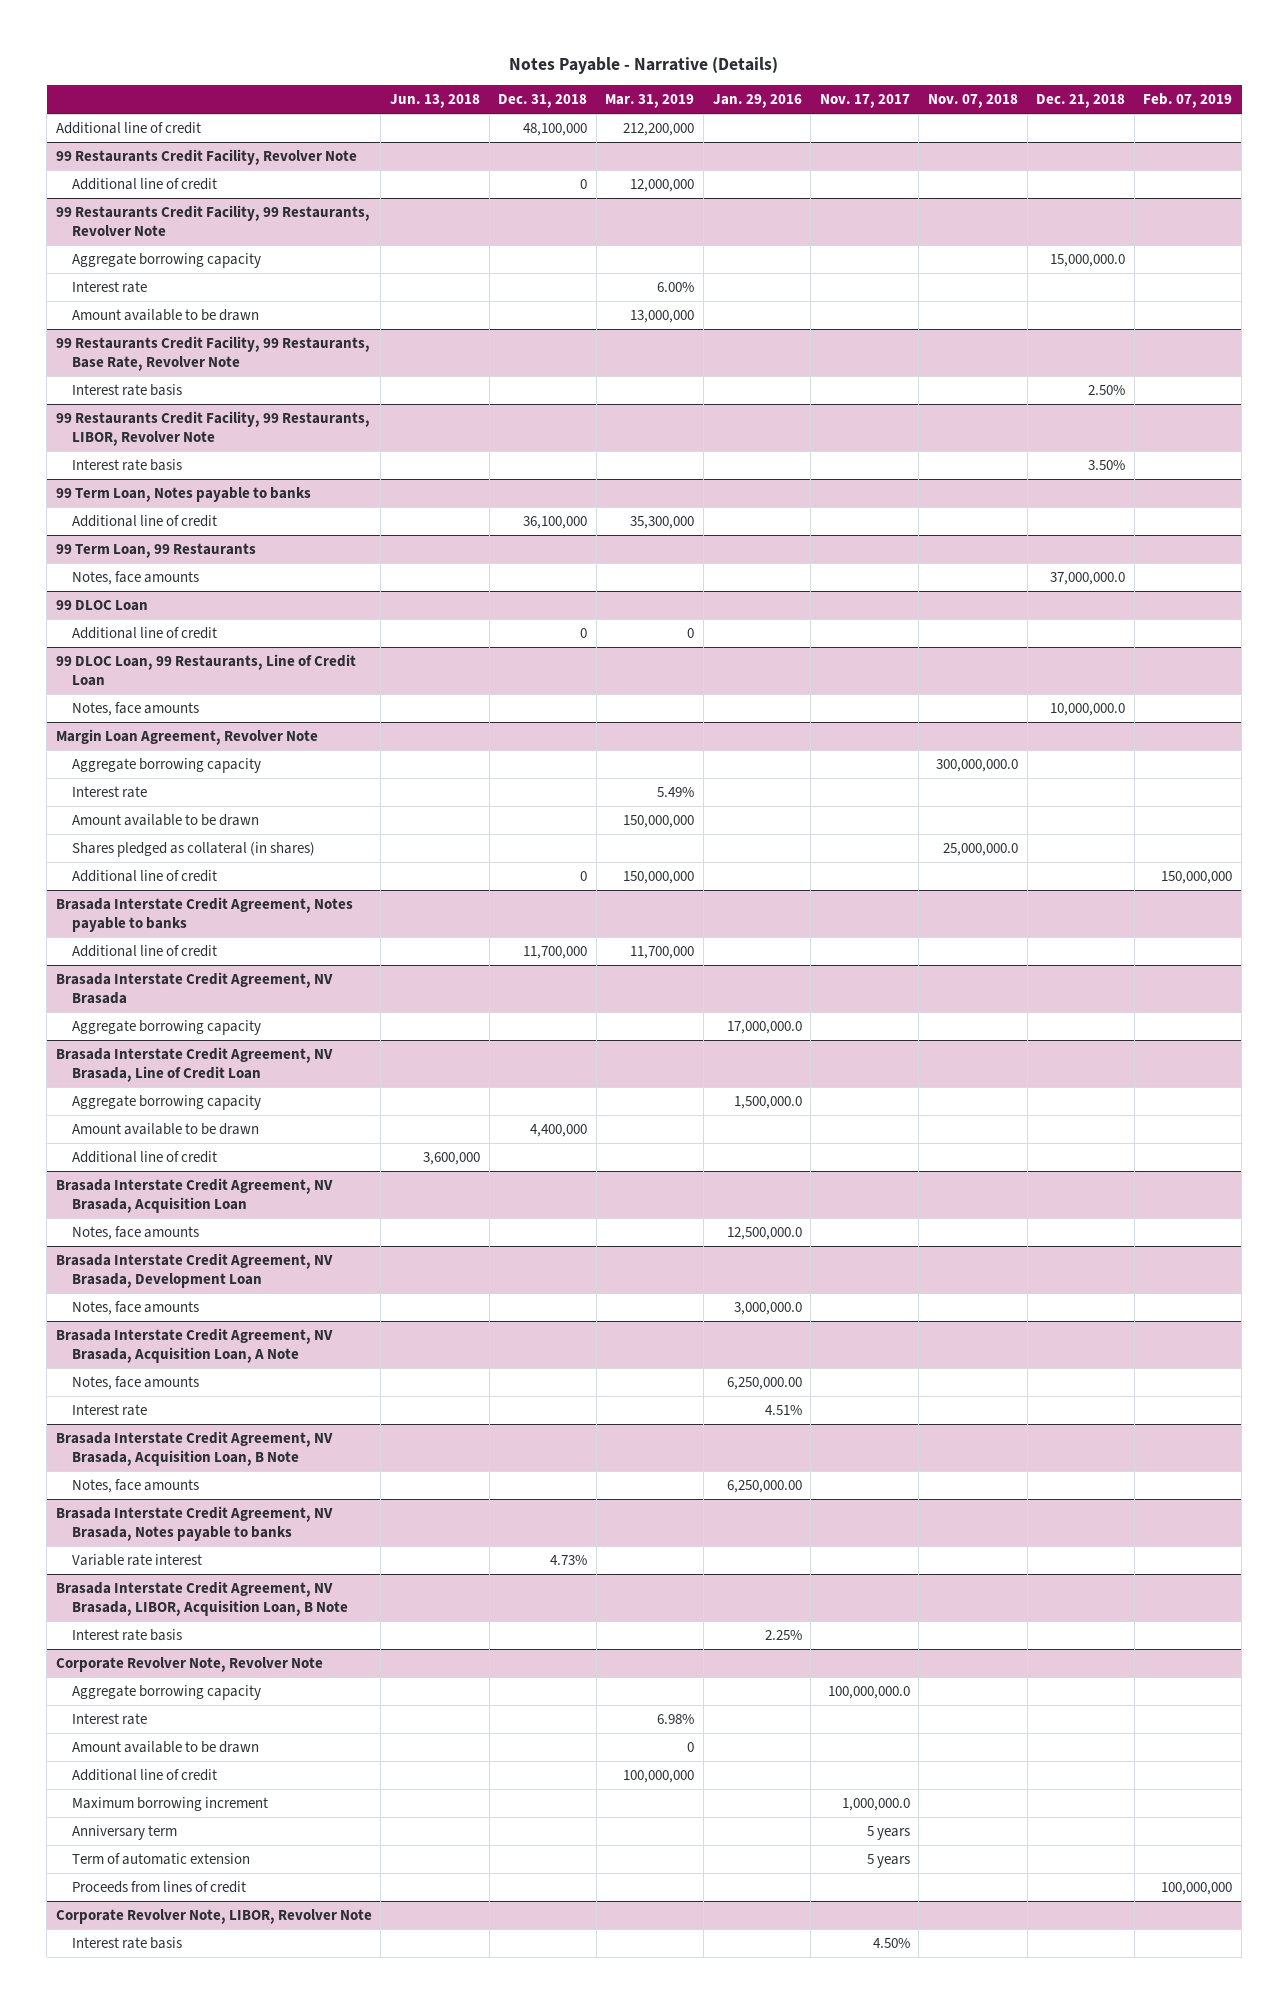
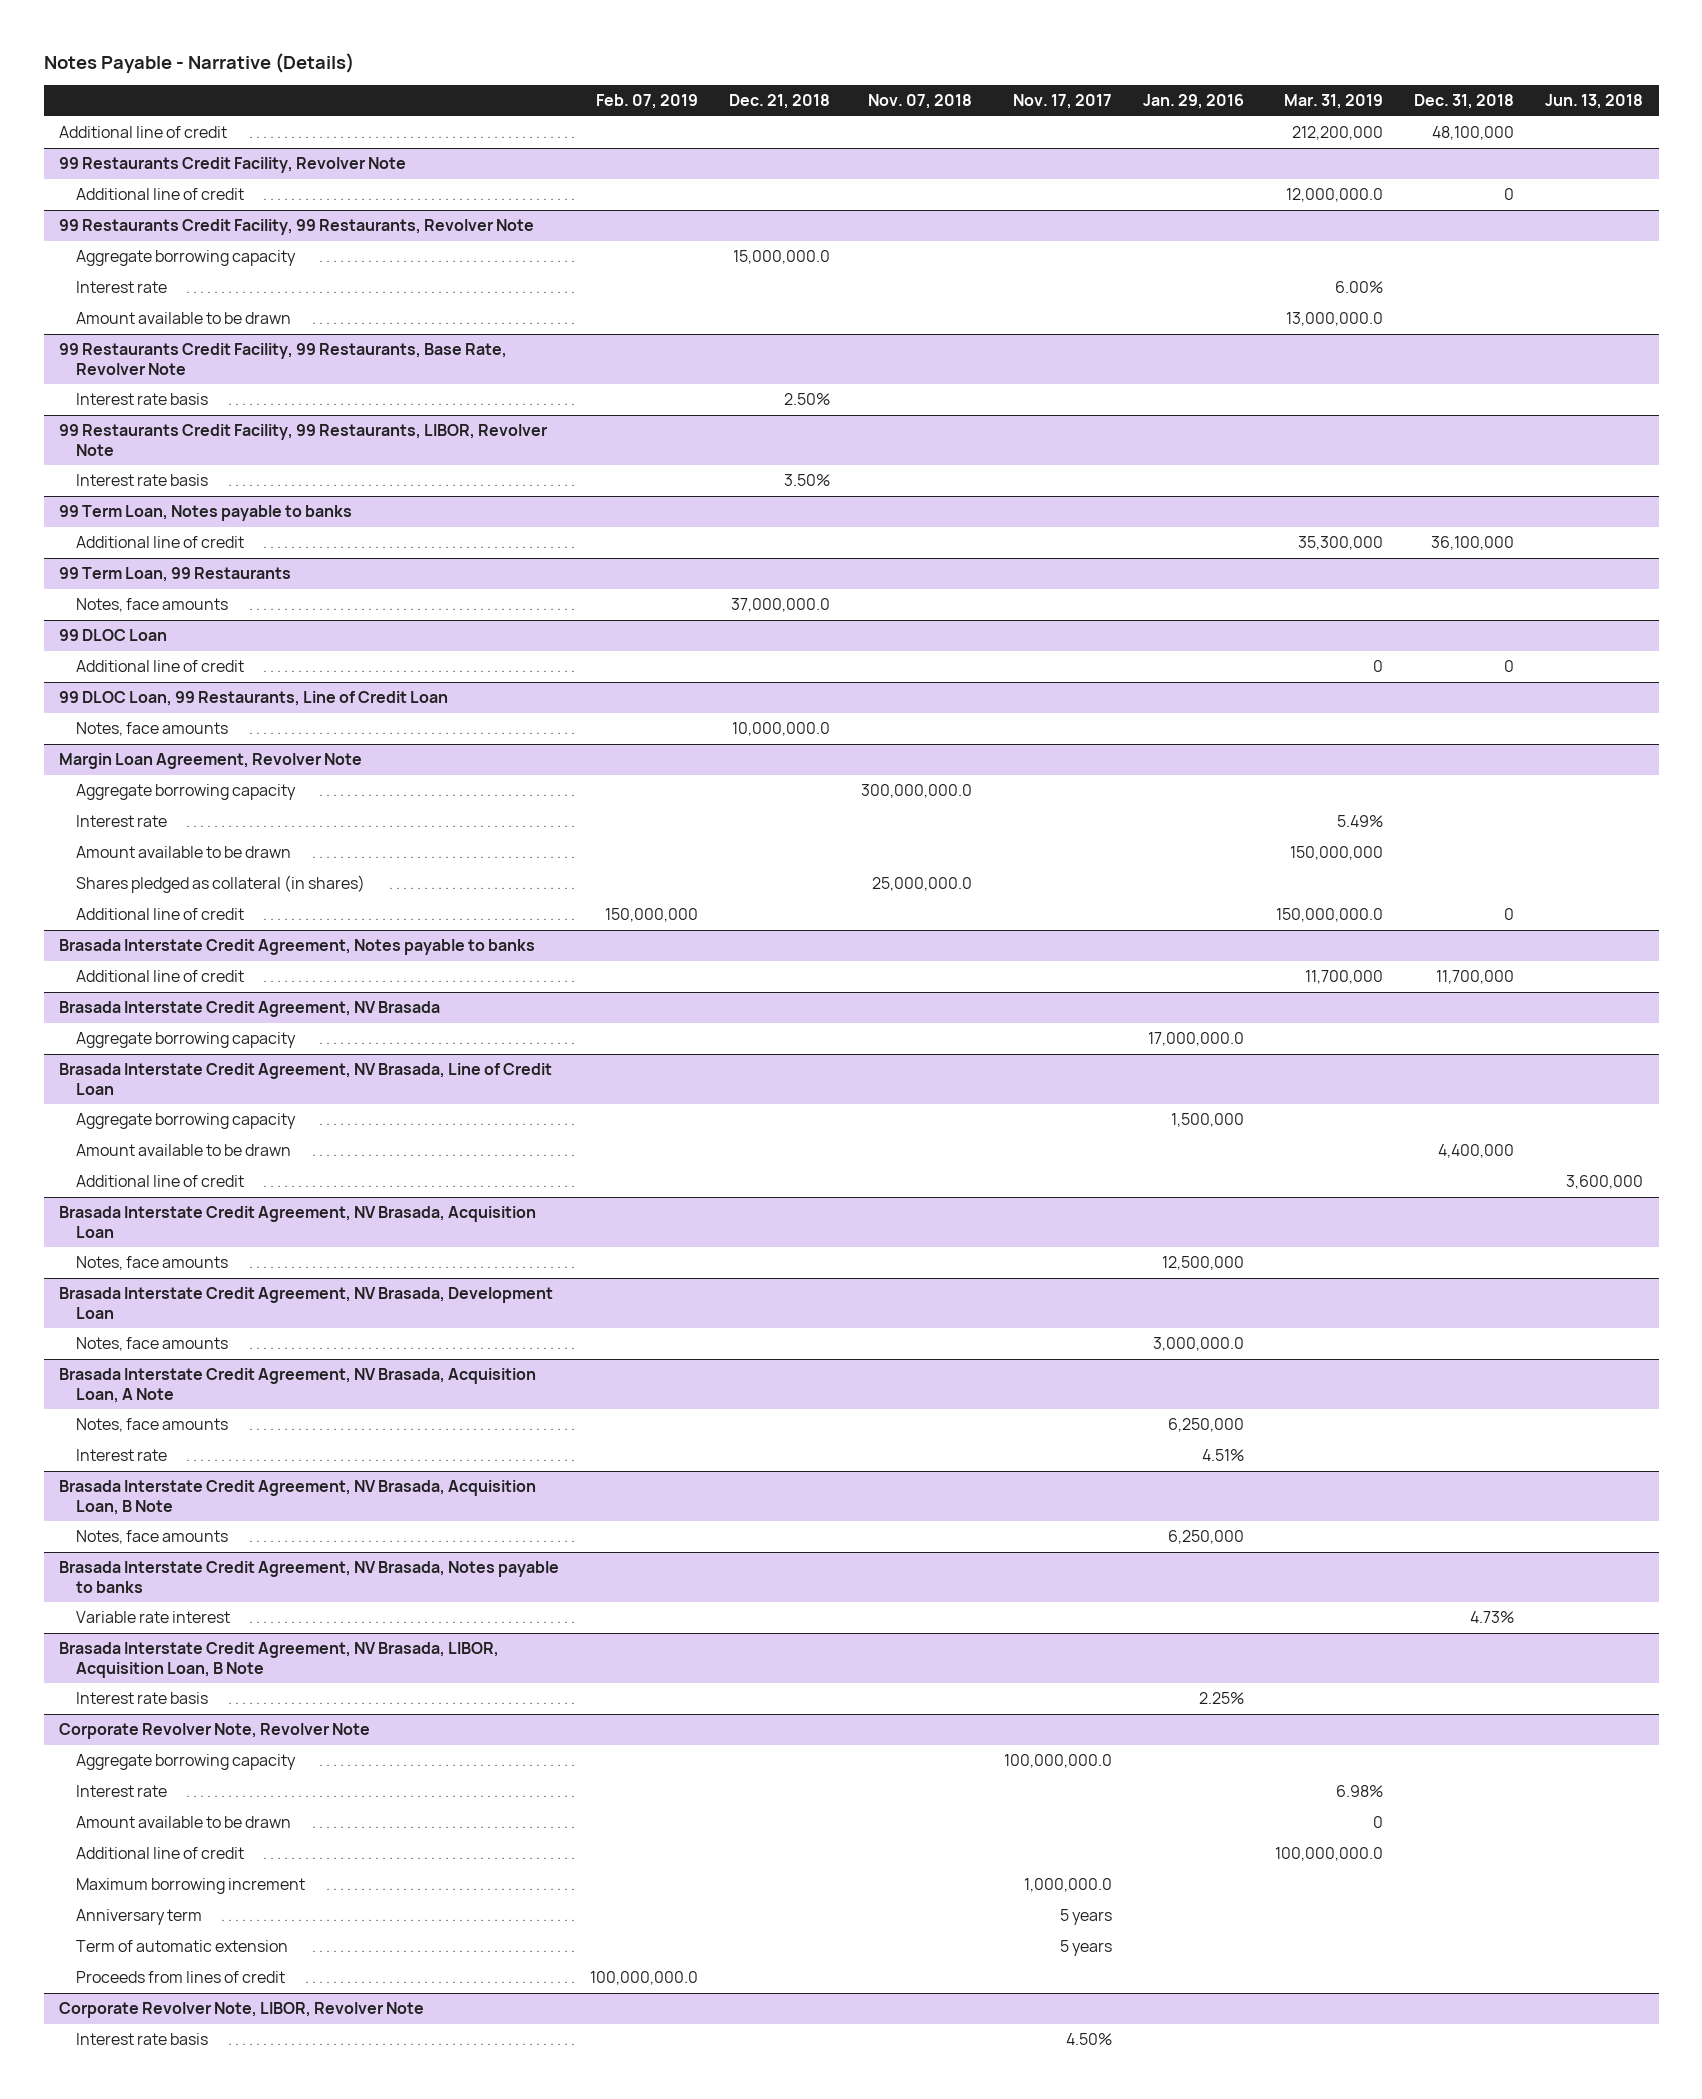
[630,178,695,192] 12,000,000 -> [1285,188,1383,203] 12,000,000.0
[630,309,695,323] 13,000,000 -> [1285,312,1383,327] 13,000,000.0
[623,870,695,884] 150,000,000 -> [1275,908,1383,923] 150,000,000.0
[733,1095,802,1109] 1,500,000.0 -> [1170,1113,1244,1128] 1,500,000
[726,1226,802,1240] 12,500,000.0 -> [1161,1256,1244,1271] 12,500,000
[726,1376,802,1390] 6,250,000.00 -> [1167,1418,1244,1433] 6,250,000
[726,1479,802,1493] 6,250,000.00 -> [1167,1530,1244,1545] 6,250,000
[623,1769,695,1783] 100,000,000 -> [1274,1847,1383,1862] 100,000,000.0
[1161,1881,1233,1895] 100,000,000 -> [590,1971,699,1986] 100,000,000.0

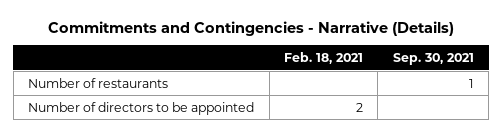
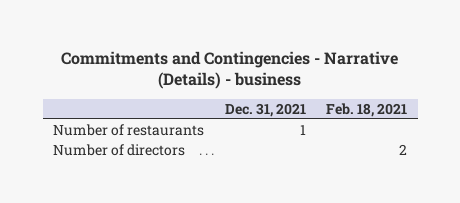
[47,20,454,36] Commitments and Contingencies - Narrative (Details) -> [61,50,399,90] Commitments and Contingencies - Narrative (Details) - business
[392,52,474,65] Sep. 30, 2021 -> none
none -> [224,102,306,117] Dec. 31, 2021
[28,101,255,115] Number of directors to be appointed -> [52,143,185,156] Number of directors

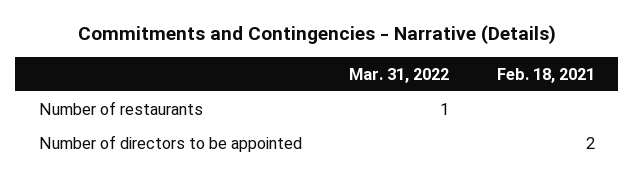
[61,50,399,90] Commitments and Contingencies - Narrative (Details) - business -> [77,25,556,45] Commitments and Contingencies - Narrative (Details)
[224,102,306,117] Dec. 31, 2021 -> none
none -> [349,67,450,83] Mar. 31, 2022
[52,143,185,156] Number of directors -> [38,134,302,152] Number of directors to be appointed

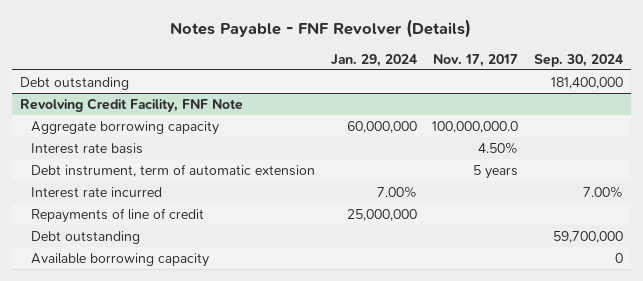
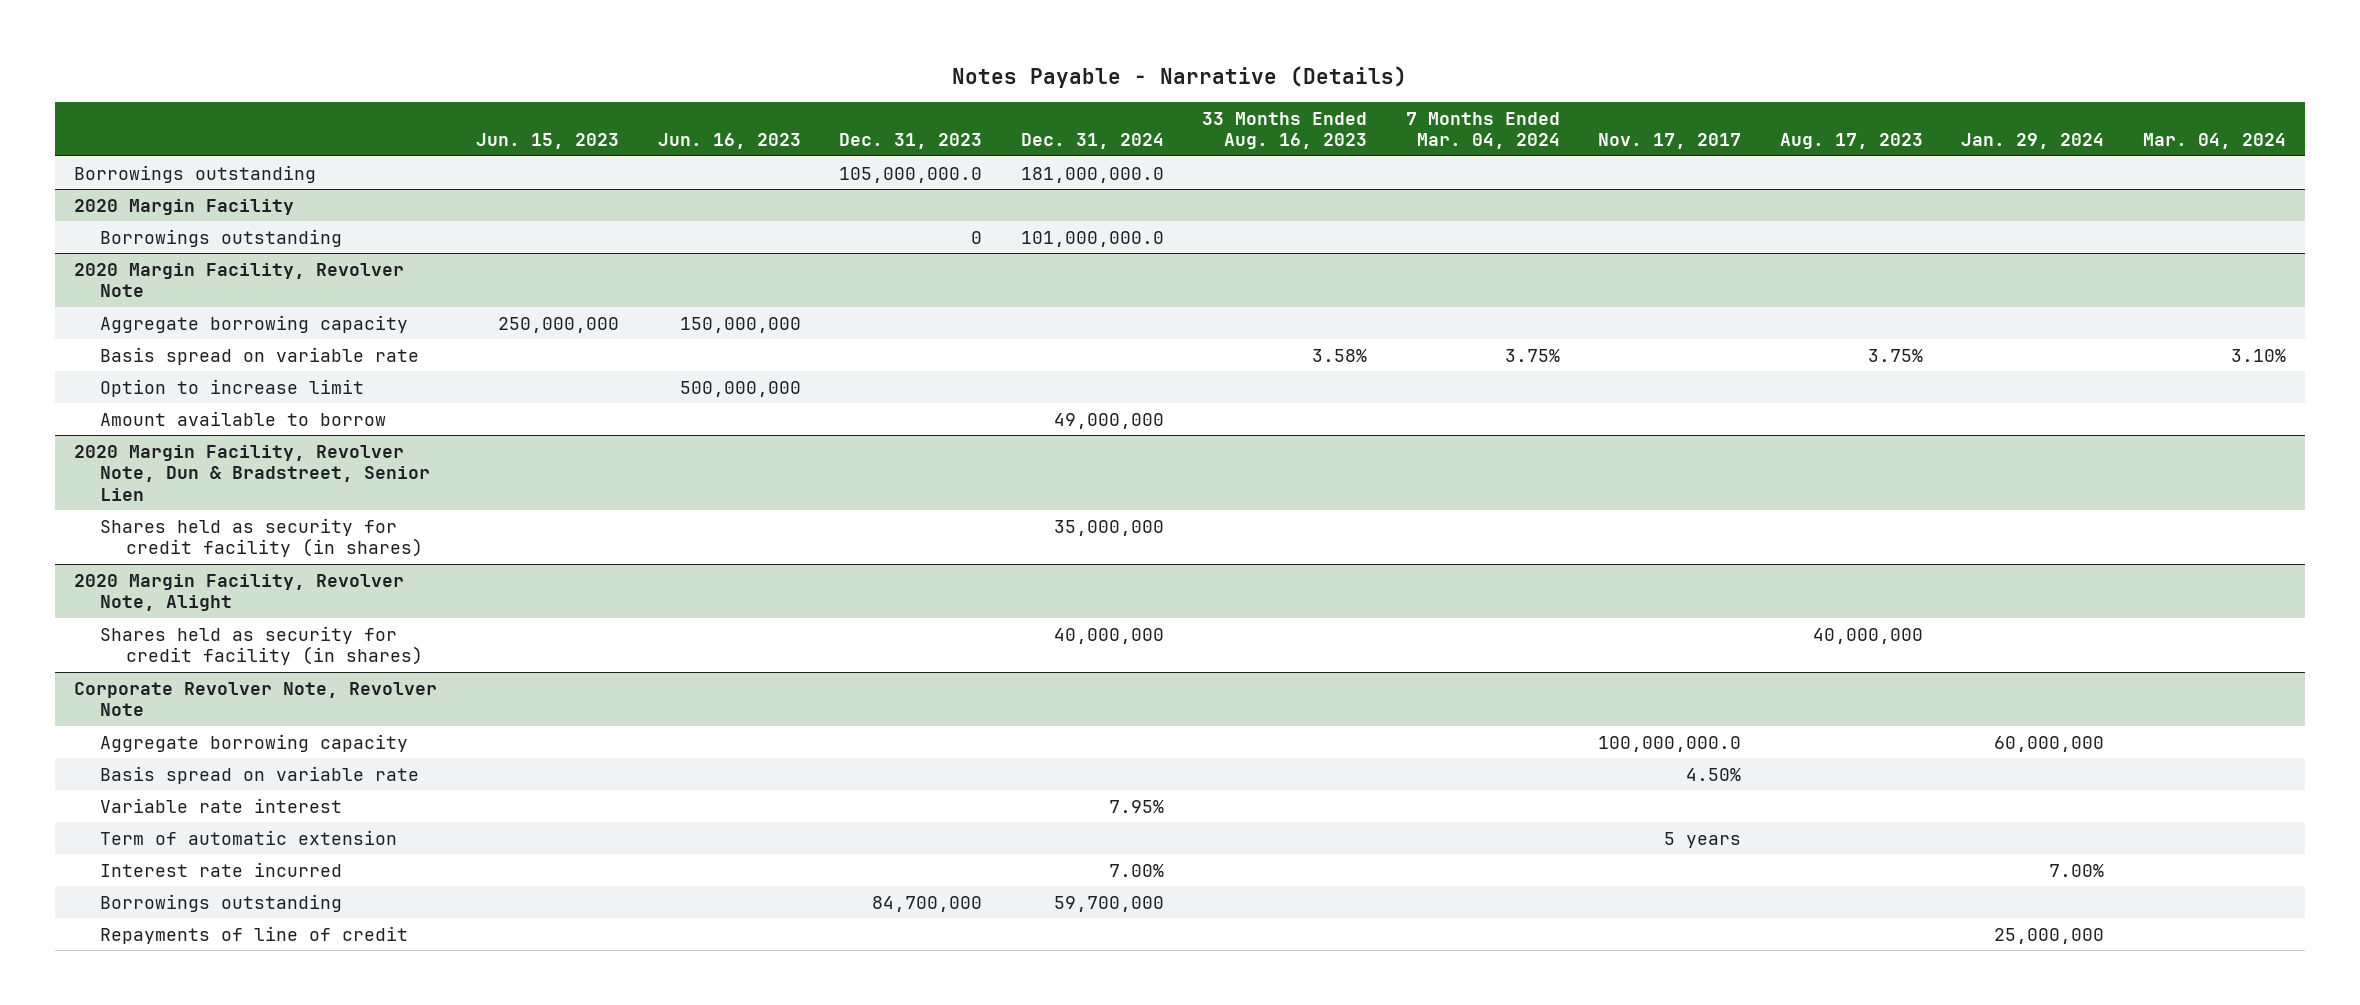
[170,18,472,38] Notes Payable - FNF Revolver (Details) -> [952,65,1408,88] Notes Payable - Narrative (Details)
[533,53,623,67] Sep. 30, 2024 -> none
none -> [476,133,620,150] Jun. 15, 2023
none -> [657,133,801,150] Jun. 16, 2023
none -> [839,133,983,150] Dec. 31, 2023
none -> [1020,133,1164,150] Dec. 31, 2024
none -> [1202,111,1368,150] 33 Months Ended Aug. 16, 2023
none -> [1405,111,1560,150] 7 Months Ended Mar. 04, 2024
none -> [1779,133,1923,150] Aug. 17, 2023
none -> [2143,133,2287,150] Mar. 04, 2024
[19,76,129,90] Debt outstanding -> none
none -> [74,164,317,183] Borrowings outstanding
none -> [74,198,295,215] 2020 Margin Facility
none -> [100,228,343,247] Borrowings outstanding
none -> [74,262,405,298] 2020 Margin Facility, Revolver Note
none -> [100,314,409,333] Aggregate borrowing capacity
none -> [100,346,420,365] Basis spread on variable rate
none -> [100,378,365,397] Option to increase limit
none -> [100,410,387,426] Amount available to borrow
none -> [74,444,431,501] 2020 Margin Facility, Revolver Note, Dun & Bradstreet, Senior Lien
none -> [100,517,423,558] Shares held as security for credit facility (in shares)
none -> [74,573,405,612] 2020 Margin Facility, Revolver Note, Alight
none -> [100,625,423,666] Shares held as security for credit facility (in shares)
[19,97,243,112] Revolving Credit Facility, FNF Note -> [74,681,438,717] Corporate Revolver Note, Revolver Note
[30,142,143,154] Interest rate basis -> [100,765,420,784] Basis spread on variable rate
none -> [100,797,343,813] Variable rate interest
[30,163,315,177] Debt instrument, term of automatic extension -> [100,829,398,845] Term of automatic extension
none -> [100,893,343,912] Borrowings outstanding
[30,230,140,244] Debt outstanding -> none
[30,252,209,267] Available borrowing capacity -> none

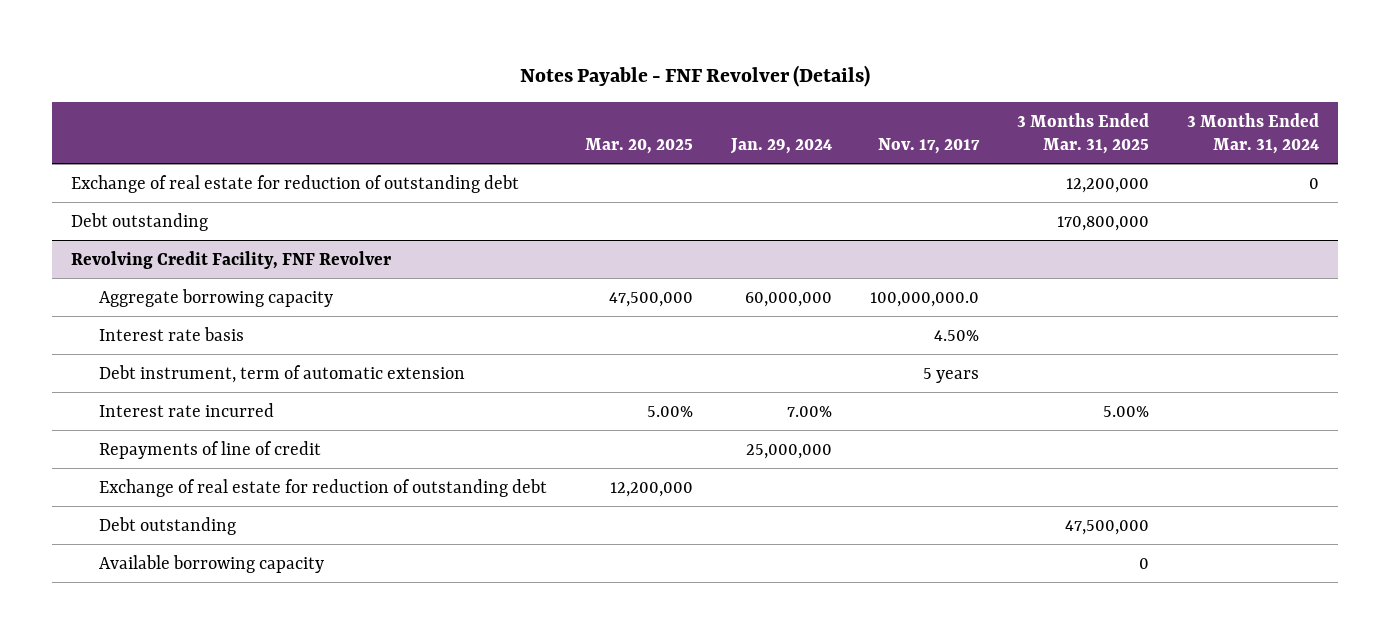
[952,65,1408,88] Notes Payable - Narrative (Details) -> [519,65,870,88] Notes Payable - FNF Revolver (Details)
[476,133,620,150] Jun. 15, 2023 -> none
[657,133,801,150] Jun. 16, 2023 -> none
[839,133,983,150] Dec. 31, 2023 -> none
[1020,133,1164,150] Dec. 31, 2024 -> none
[1202,111,1368,150] 33 Months Ended Aug. 16, 2023 -> none
[1405,111,1560,150] 7 Months Ended Mar. 04, 2024 -> none
[1779,133,1923,150] Aug. 17, 2023 -> none
[2143,133,2287,150] Mar. 04, 2024 -> none
none -> [584,138,693,155] Mar. 20, 2025
none -> [1016,112,1149,155] 3 Months Ended Mar. 31, 2025
none -> [1186,112,1319,155] 3 Months Ended Mar. 31, 2024
[74,164,317,183] Borrowings outstanding -> none
[74,198,295,215] 2020 Margin Facility -> none
[100,228,343,247] Borrowings outstanding -> none
[74,262,405,298] 2020 Margin Facility, Revolver Note -> none
[100,314,409,333] Aggregate borrowing capacity -> none
[100,346,420,365] Basis spread on variable rate -> none
[100,378,365,397] Option to increase limit -> none
[100,410,387,426] Amount available to borrow -> none
[74,444,431,501] 2020 Margin Facility, Revolver Note, Dun & Bradstreet, Senior Lien -> none
[100,517,423,558] Shares held as security for credit facility (in shares) -> none
[74,573,405,612] 2020 Margin Facility, Revolver Note, Alight -> none
[100,625,423,666] Shares held as security for credit facility (in shares) -> none
none -> [70,174,519,193] Exchange of real estate for reduction of outstanding debt
none -> [70,212,208,231] Debt outstanding
[74,681,438,717] Corporate Revolver Note, Revolver Note -> [70,250,391,269] Revolving Credit Facility, FNF Revolver
[100,797,343,813] Variable rate interest -> none
[100,765,420,784] Basis spread on variable rate -> [99,326,245,341] Interest rate basis
[100,829,398,845] Term of automatic extension -> [99,364,466,383] Debt instrument, term of automatic extension
[100,893,343,912] Borrowings outstanding -> none
none -> [99,478,548,497] Exchange of real estate for reduction of outstanding debt
none -> [99,516,237,535] Debt outstanding
none -> [99,554,325,573] Available borrowing capacity

